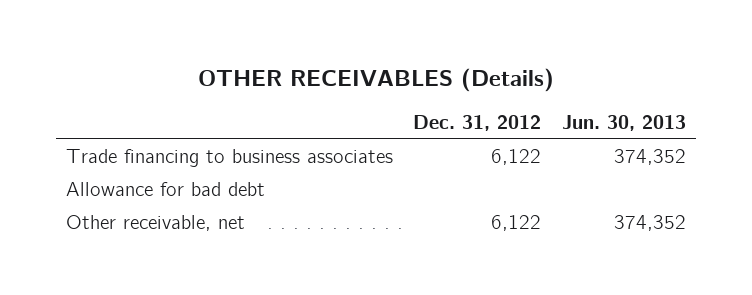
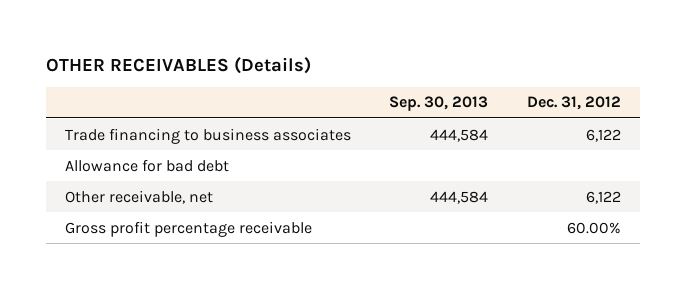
[561,114,686,131] Jun. 30, 2013 -> none
none -> [389,96,489,112] Sep. 30, 2013
none -> [64,220,312,237] Gross profit percentage receivable

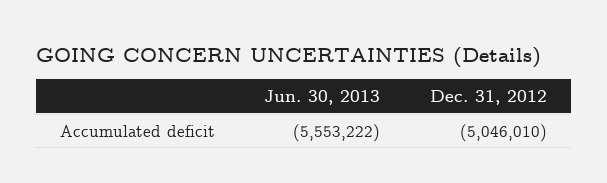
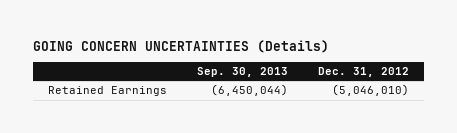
[264,89,381,105] Jun. 30, 2013 -> none
none -> [197,66,289,77] Sep. 30, 2013
[60,124,216,137] Accumulated deficit -> [48,86,168,97] Retained Earnings

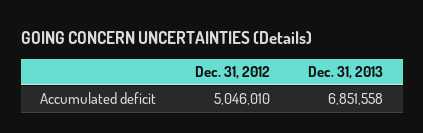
[197,66,289,77] Sep. 30, 2013 -> none
none -> [308,66,384,80] Dec. 31, 2013
[48,86,168,97] Retained Earnings -> none
none -> [39,92,156,105] Accumulated deficit

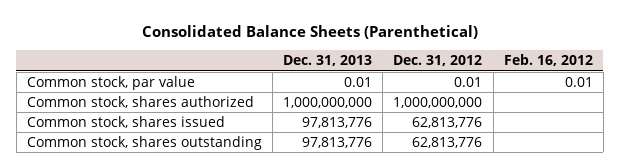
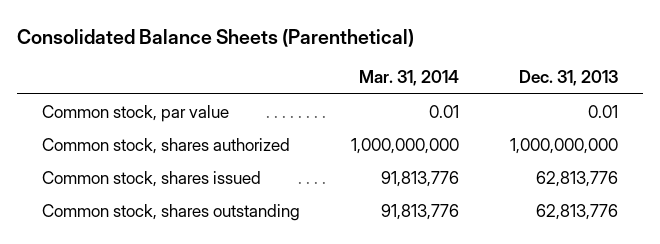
[393,55,483,67] Dec. 31, 2012 -> none
[503,54,593,67] Feb. 16, 2012 -> none
none -> [358,70,459,87] Mar. 31, 2014
[302,116,373,128] 97,813,776 -> [535,170,618,187] 62,813,776
[302,136,373,148] 97,813,776 -> [535,203,618,220] 62,813,776

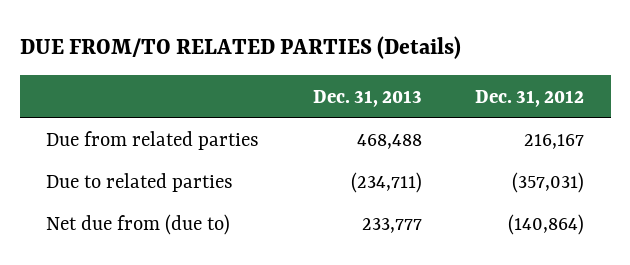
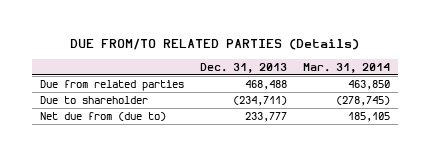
[475,89,585,107] Dec. 31, 2012 -> none
none -> [303,62,391,73] Mar. 31, 2014
[46,173,234,193] Due to related parties -> [39,96,148,105] Due to shareholder

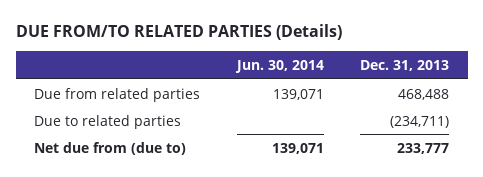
[303,62,391,73] Mar. 31, 2014 -> none
none -> [234,59,324,73] Jun. 30, 2014
[39,96,148,105] Due to shareholder -> [33,114,181,129] Due to related parties

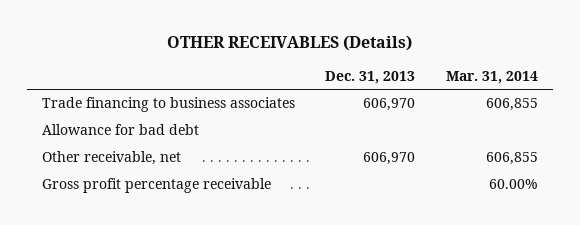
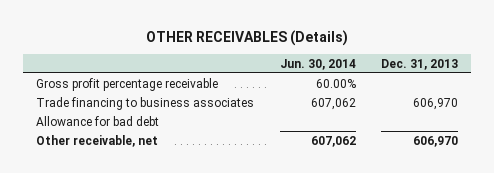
[445,70,538,84] Mar. 31, 2014 -> none
none -> [279,58,356,70] Jun. 30, 2014
[41,178,271,194] Gross profit percentage receivable -> [35,77,218,91] Gross profit percentage receivable

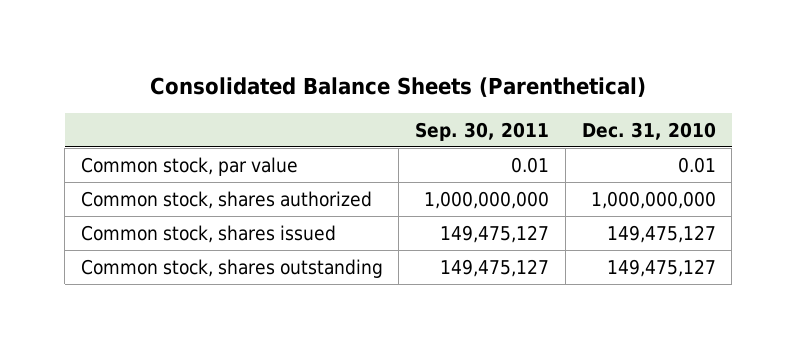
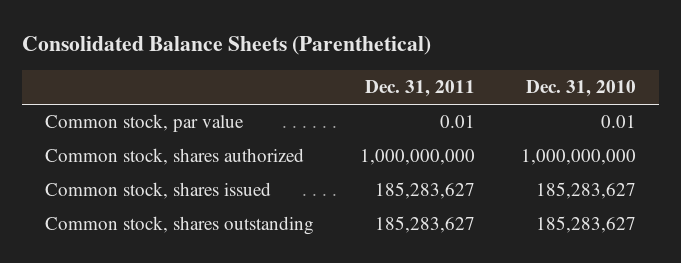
[415,121,550,141] Sep. 30, 2011 -> none
none -> [364,80,475,98] Dec. 31, 2011
[606,224,716,243] 149,475,127 -> [535,182,636,200] 185,283,627
[606,258,716,277] 149,475,127 -> [535,216,636,234] 185,283,627

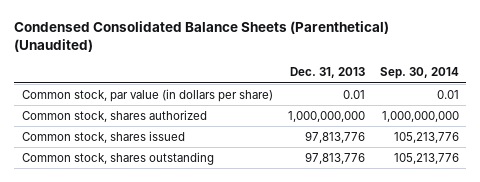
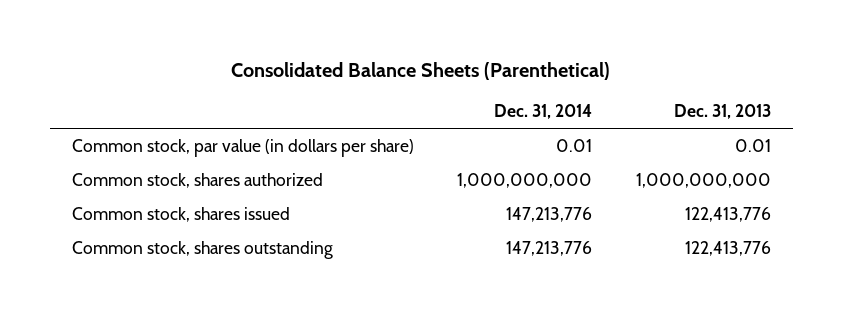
[14,21,390,52] Condensed Consolidated Balance Sheets (Parenthetical) (Unaudited) -> [231,62,611,81] Consolidated Balance Sheets (Parenthetical)
[379,67,459,80] Sep. 30, 2014 -> none
none -> [494,104,593,120] Dec. 31, 2014
[304,130,365,143] 97,813,776 -> [684,206,771,222] 122,413,776
[304,151,365,164] 97,813,776 -> [684,240,771,256] 122,413,776

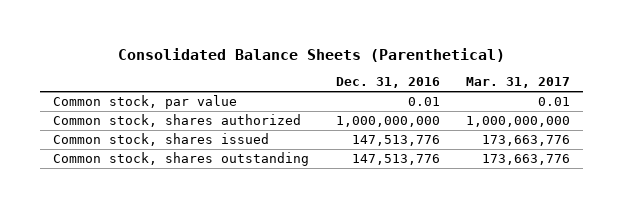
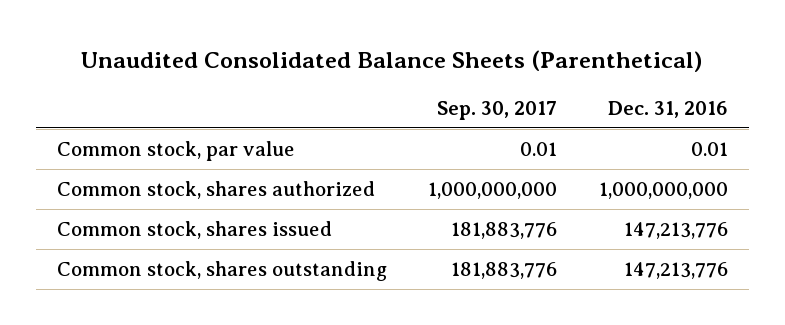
[117,47,505,62] Consolidated Balance Sheets (Parenthetical) -> [81,49,703,72] Unaudited Consolidated Balance Sheets (Parenthetical)
[465,77,570,89] Mar. 31, 2017 -> none
none -> [437,101,558,121] Sep. 30, 2017
[351,135,440,147] 147,513,776 -> [624,221,729,239] 147,213,776
[351,154,440,166] 147,513,776 -> [624,261,729,279] 147,213,776

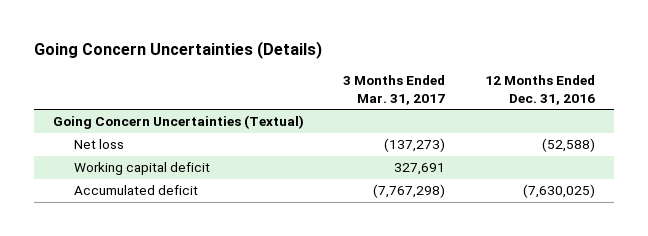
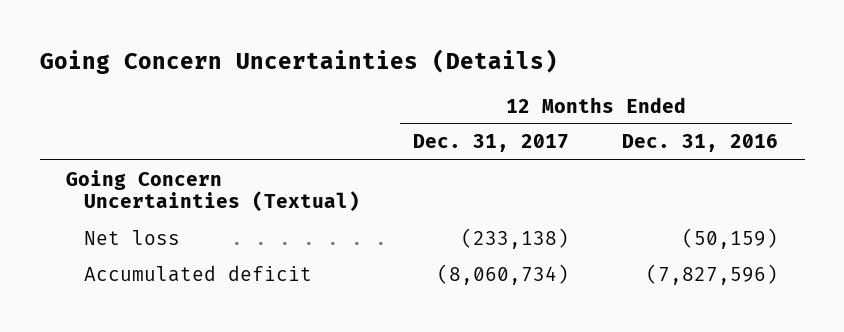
[343,74,446,105] 3 Months Ended Mar. 31, 2017 -> none
none -> [413,134,570,153] Dec. 31, 2017
[73,162,210,176] Working capital deficit -> none
[541,138,595,153] (52,588) -> [682,227,779,249] (50,159)
[522,184,595,199] (7,630,025) -> [646,263,779,285] (7,827,596)

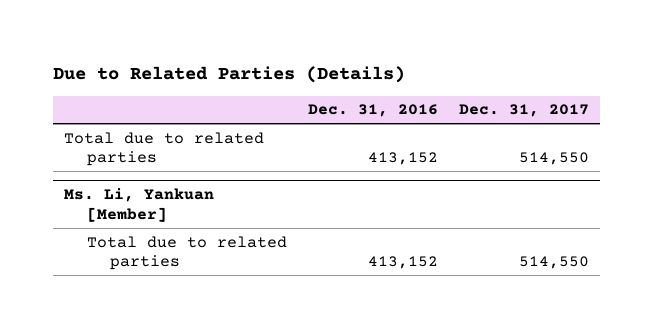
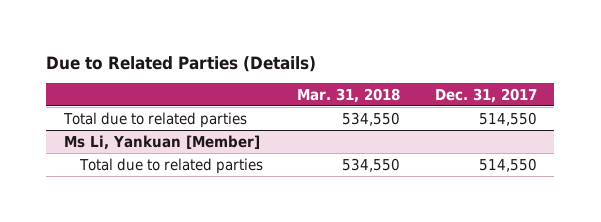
[308,104,439,118] Dec. 31, 2016 -> none
none -> [297,87,401,103] Mar. 31, 2018
[63,188,214,223] Ms. Li, Yankuan [Member] -> [63,134,260,150] Ms Li, Yankuan [Member]

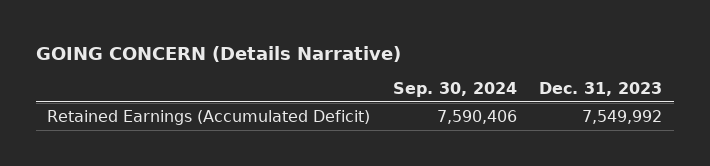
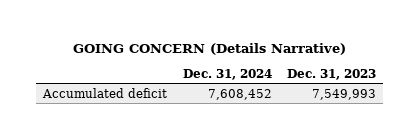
[392,82,517,98] Sep. 30, 2024 -> none
none -> [182,69,272,81] Dec. 31, 2024
[47,109,371,125] Retained Earnings (Accumulated Deficit) -> [42,87,168,98] Accumulated deficit
[582,109,663,124] 7,549,992 -> [311,88,376,100] 7,549,993

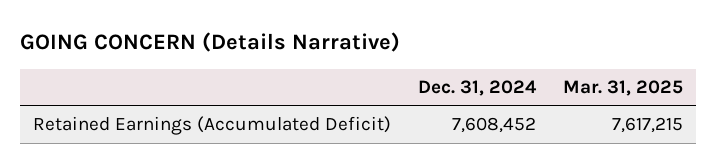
[286,69,376,81] Dec. 31, 2023 -> none
none -> [562,80,683,97] Mar. 31, 2025
[42,87,168,98] Accumulated deficit -> [33,116,392,136] Retained Earnings (Accumulated Deficit)

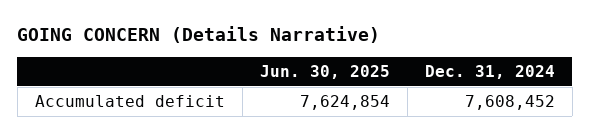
[562,80,683,97] Mar. 31, 2025 -> none
none -> [259,64,390,79] Jun. 30, 2025
[33,116,392,136] Retained Earnings (Accumulated Deficit) -> [34,95,225,108] Accumulated deficit

